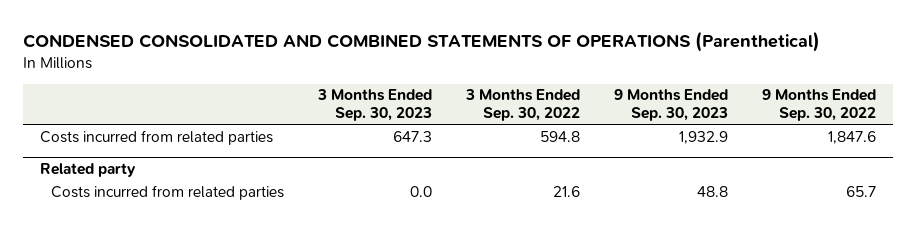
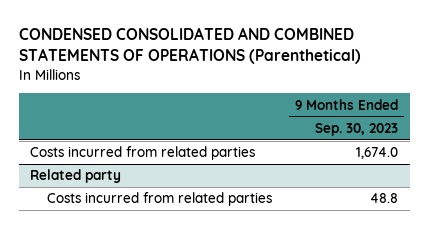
[316,89,432,122] 3 Months Ended Sep. 30, 2023 -> none
[464,89,580,122] 3 Months Ended Sep. 30, 2022 -> none
[762,89,877,122] 9 Months Ended Sep. 30, 2022 -> none
[678,130,728,144] 1,932.9 -> [356,147,399,160] 1,674.0

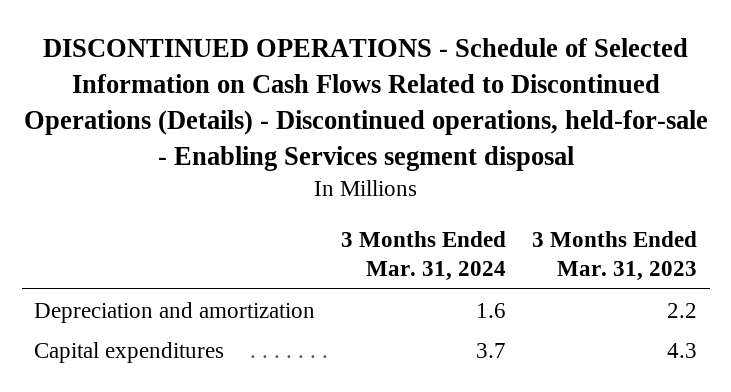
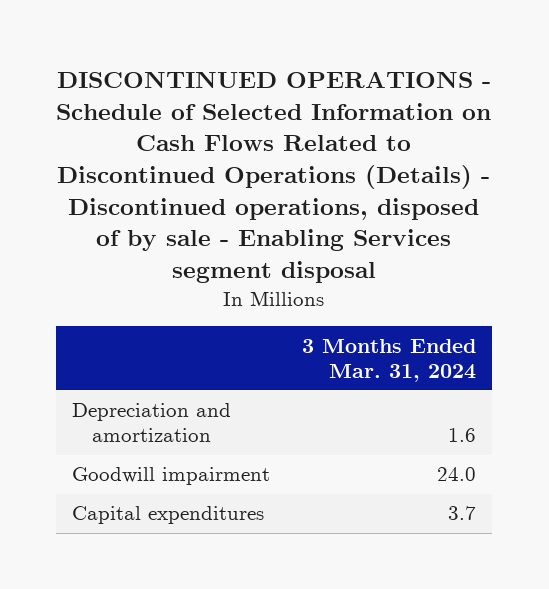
[23,38,708,171] DISCONTINUED OPERATIONS - Schedule of Selected Information on Cash Flows Related to Discontinued Operations (Details) - Discontinued operations, held-for-sale - Enabling Services segment disposal -> [56,71,492,284] DISCONTINUED OPERATIONS - Schedule of Selected Information on Cash Flows Related to Discontinued Operations (Details) - Discontinued operations, disposed of by sale - Enabling Services segment disposal
[531,230,697,282] 3 Months Ended Mar. 31, 2023 -> none
none -> [72,467,271,486] Goodwill impairment

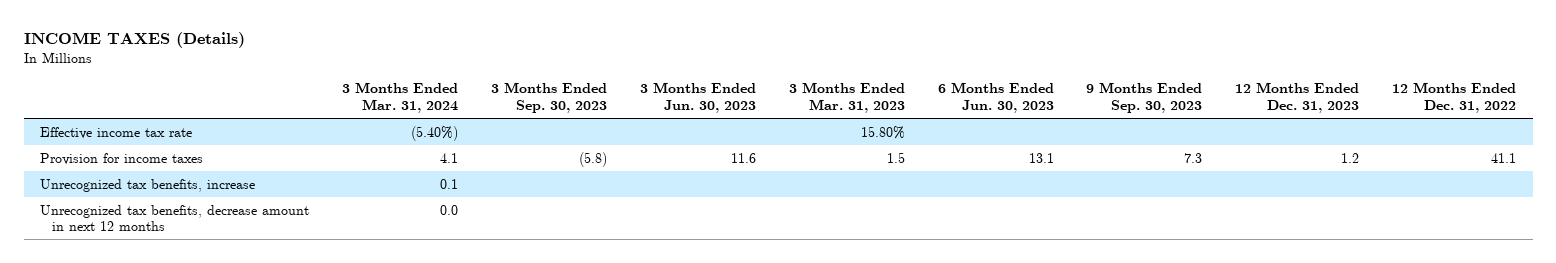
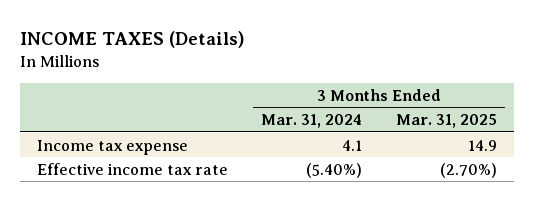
[490,82,607,114] 3 Months Ended Sep. 30, 2023 -> none
[639,82,756,114] 3 Months Ended Jun. 30, 2023 -> none
[788,82,905,114] 3 Months Ended Mar. 31, 2023 -> none
[937,82,1054,114] 6 Months Ended Jun. 30, 2023 -> none
[1086,82,1203,114] 9 Months Ended Sep. 30, 2023 -> none
[1235,82,1360,114] 12 Months Ended Dec. 31, 2023 -> none
[1392,82,1517,114] 12 Months Ended Dec. 31, 2022 -> none
none -> [395,114,497,129] Mar. 31, 2025
none -> [36,139,188,155] Income tax expense
[40,152,204,165] Provision for income taxes -> none
[40,178,256,192] Unrecognized tax benefits, increase -> none
[40,204,310,232] Unrecognized tax benefits, decrease amount in next 12 months -> none

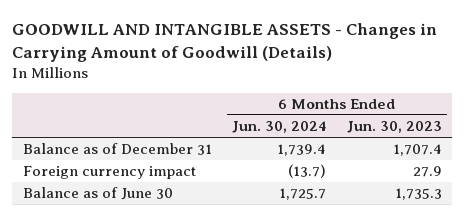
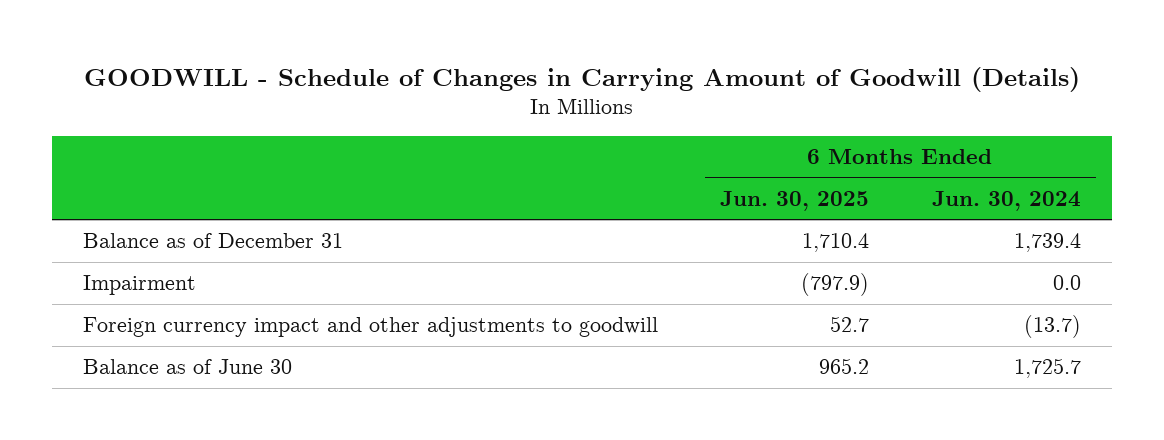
[12,23,438,63] GOODWILL AND INTANGIBLE ASSETS - Changes in Carrying Amount of Goodwill (Details) -> [83,66,1080,92] GOODWILL - Schedule of Changes in Carrying Amount of Goodwill (Details)
[346,121,442,134] Jun. 30, 2023 -> none
none -> [720,190,870,211] Jun. 30, 2025
none -> [83,275,197,296] Impairment
[22,166,196,180] Foreign currency impact -> [83,317,659,338] Foreign currency impact and other adjustments to goodwill

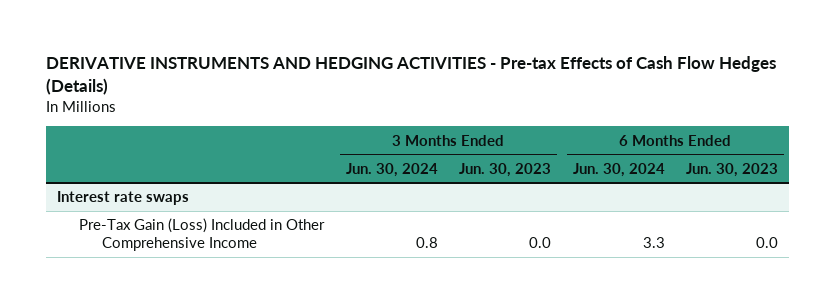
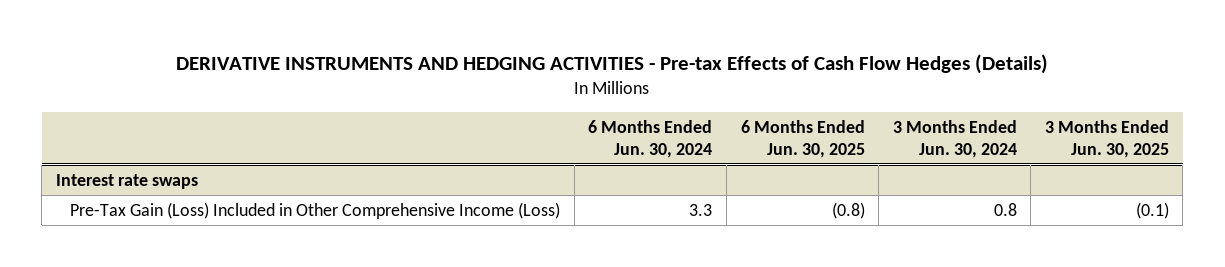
[459,162,552,177] Jun. 30, 2023 -> none
[686,162,779,177] Jun. 30, 2023 -> none
none -> [740,119,865,158] 6 Months Ended Jun. 30, 2025
none -> [1044,119,1169,158] 3 Months Ended Jun. 30, 2025
[79,218,326,252] Pre-Tax Gain (Loss) Included in Other Comprehensive Income -> [70,201,561,219] Pre-Tax Gain (Loss) Included in Other Comprehensive Income (Loss)

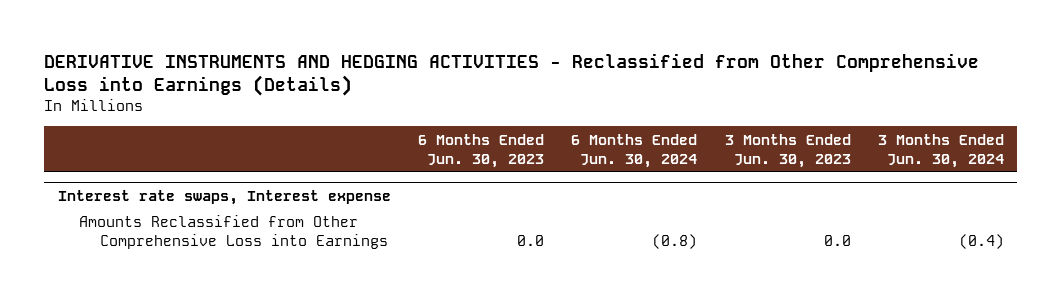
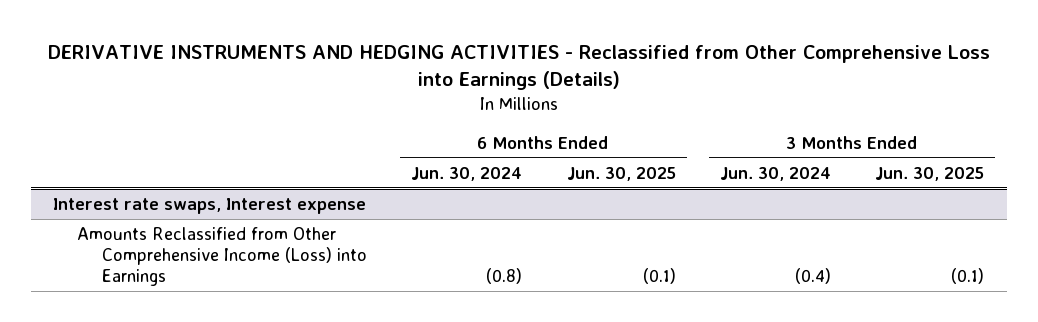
[418,133,545,168] 6 Months Ended Jun. 30, 2023 -> none
[724,133,851,168] 3 Months Ended Jun. 30, 2023 -> none
none -> [566,166,676,181] Jun. 30, 2025
none -> [875,166,985,181] Jun. 30, 2025
[78,215,388,250] Amounts Reclassified from Other Comprehensive Loss into Earnings -> [77,226,367,287] Amounts Reclassified from Other Comprehensive Income (Loss) into Earnings

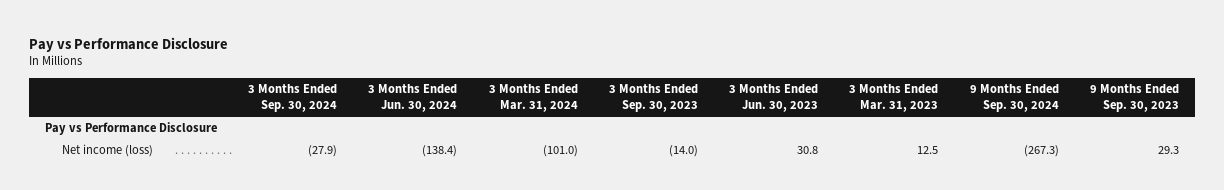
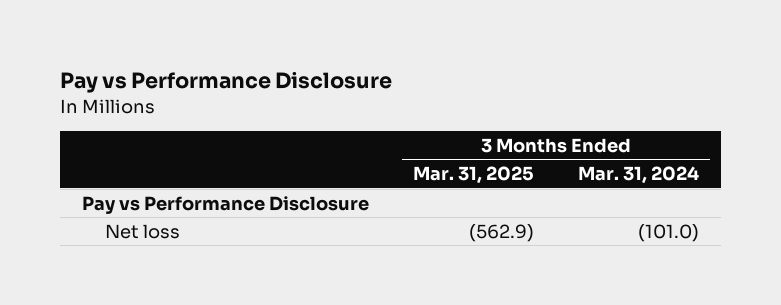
[247,84,337,113] 3 Months Ended Sep. 30, 2024 -> none
[368,84,458,113] 3 Months Ended Jun. 30, 2024 -> none
[608,84,698,113] 3 Months Ended Sep. 30, 2023 -> none
[729,84,819,113] 3 Months Ended Jun. 30, 2023 -> none
[849,84,939,113] 3 Months Ended Mar. 31, 2023 -> none
[969,84,1059,113] 9 Months Ended Sep. 30, 2024 -> none
[1089,84,1179,113] 9 Months Ended Sep. 30, 2023 -> none
none -> [413,166,535,185] Mar. 31, 2025
[61,144,153,158] Net income (loss) -> [104,223,180,239] Net loss

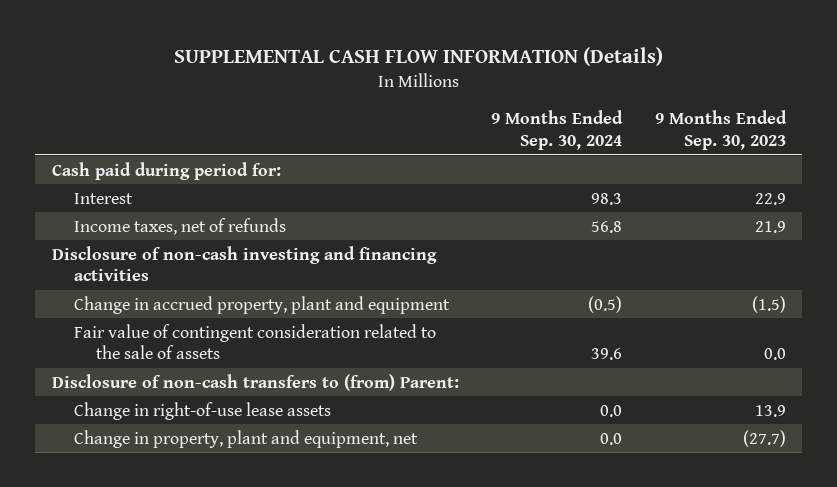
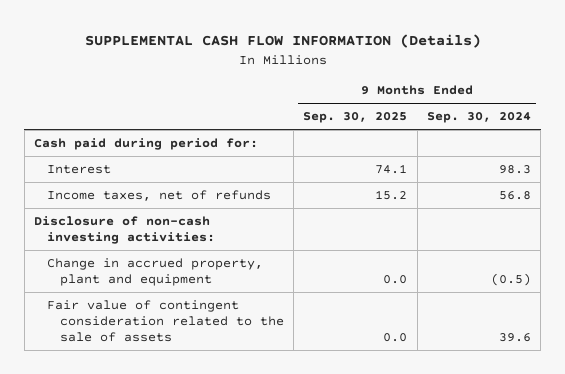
[654,110,787,150] 9 Months Ended Sep. 30, 2023 -> none
none -> [303,112,408,124] Sep. 30, 2025
[51,245,437,282] Disclosure of non-cash investing and financing activities -> [34,215,215,244] Disclosure of non-cash investing activities:
[51,373,459,391] Disclosure of non-cash transfers to (from) Parent: -> none
[73,401,331,420] Change in right-of-use lease assets -> none
[73,429,418,448] Change in property, plant and equipment, net -> none

